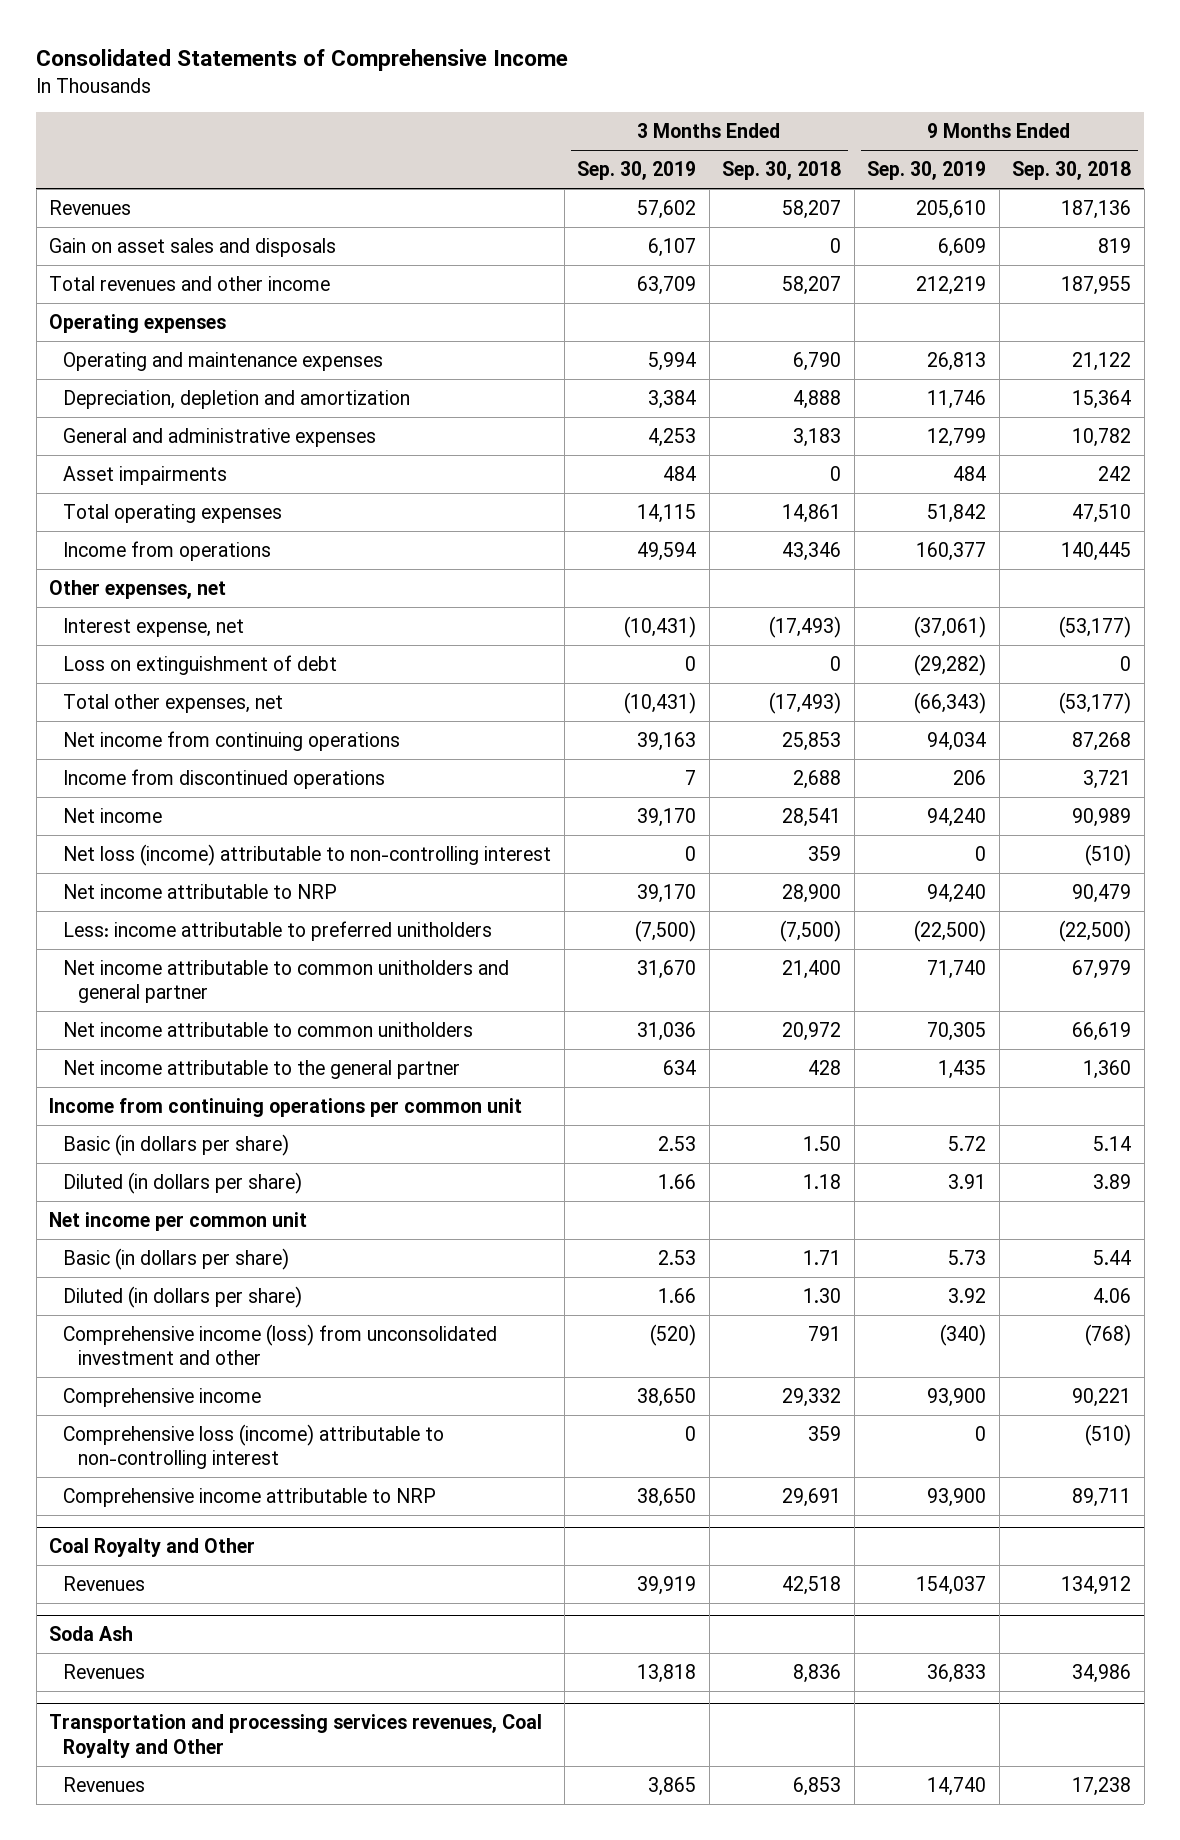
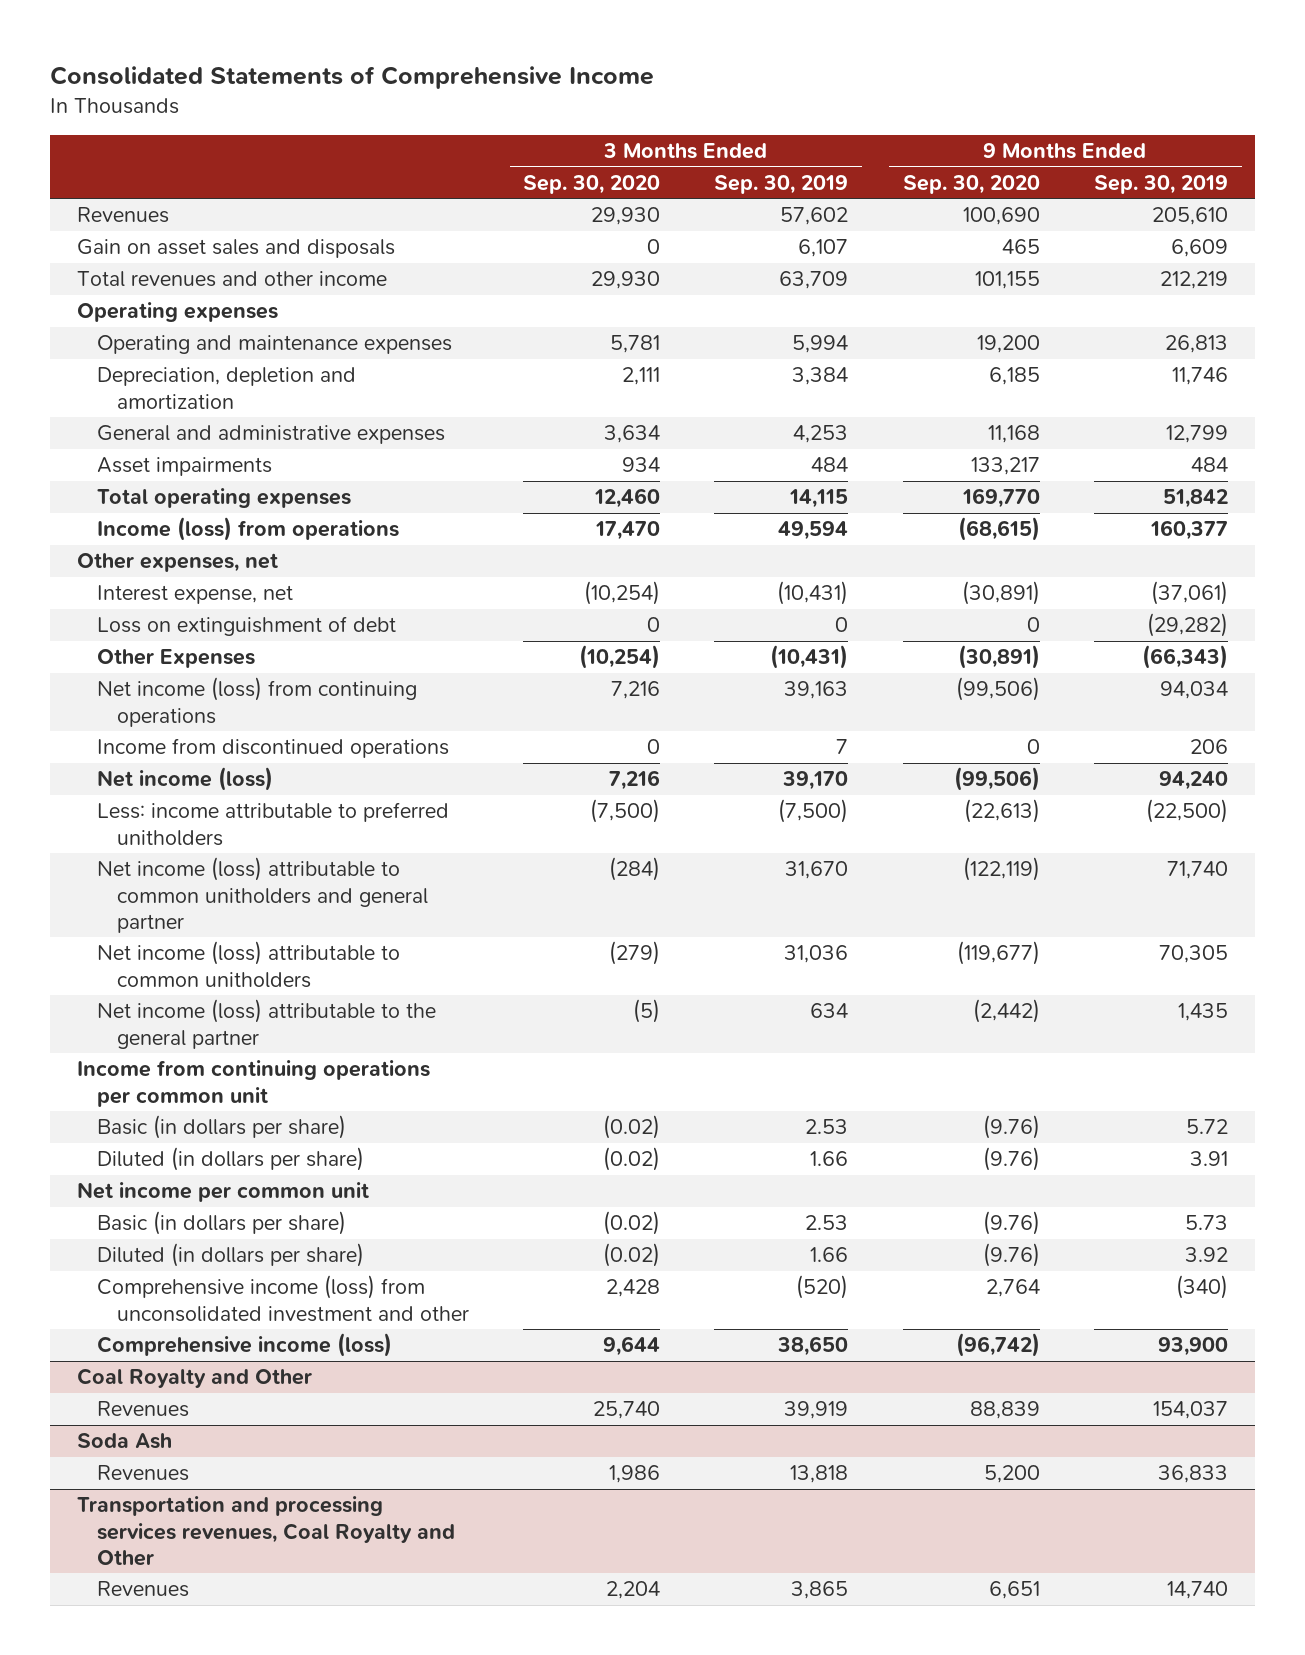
[722,161,842,181] Sep. 30, 2018 -> none
[1012,161,1132,181] Sep. 30, 2018 -> none
none -> [523,174,661,194] Sep. 30, 2020
none -> [902,174,1040,194] Sep. 30, 2020
[63,540,272,561] Income from operations -> [97,517,400,542] Income (loss) from operations
[63,693,284,713] Total other expenses, net -> [97,649,256,669] Other Expenses
[63,730,401,751] Net income from continuing operations -> [97,677,418,727] Net income (loss) from continuing operations
[63,843,552,866] Net loss (income) attributable to non-controlling interest -> none
[63,883,338,899] Net income attributable to NRP -> none
[63,807,163,823] Net income -> [97,767,274,792] Net income (loss)
[63,959,510,1004] Net income attributable to common unitholders and general partner -> [97,857,428,933] Net income (loss) attributable to common unitholders and general partner
[63,1021,474,1037] Net income attributable to common unitholders -> [97,941,401,988] Net income (loss) attributable to common unitholders
[63,1059,461,1079] Net income attributable to the general partner -> [97,999,437,1049] Net income (loss) attributable to the general partner
[63,1423,445,1470] Comprehensive loss (income) attributable to non-controlling interest -> none
[63,1487,437,1507] Comprehensive income attributable to NRP -> none
[63,1387,262,1407] Comprehensive income -> [97,1333,393,1358] Comprehensive income (loss)

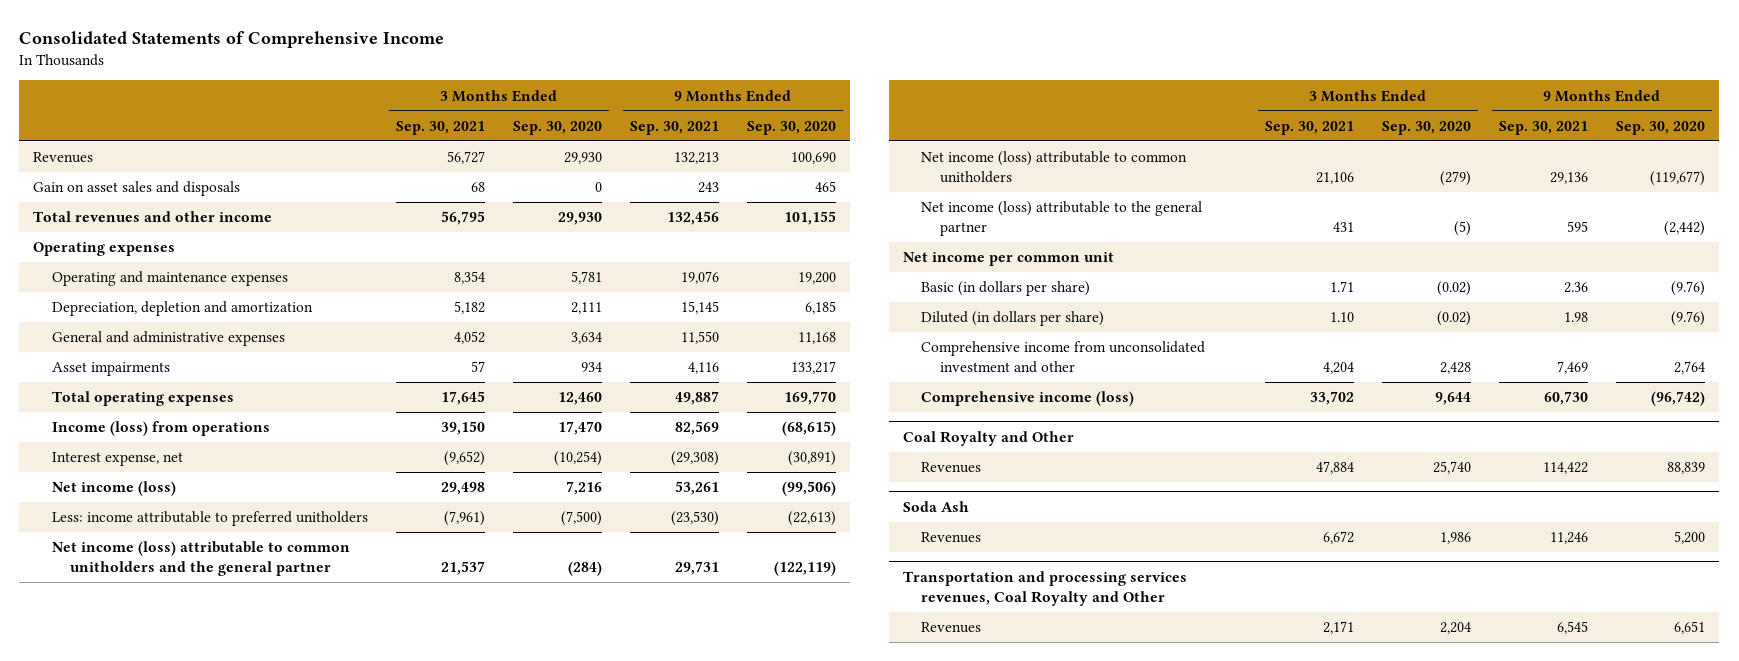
[714,174,849,194] Sep. 30, 2019 -> none
[1094,174,1229,194] Sep. 30, 2019 -> none
none -> [395,120,485,135] Sep. 30, 2021
none -> [629,120,719,135] Sep. 30, 2021
[77,553,279,573] Other expenses, net -> none
[97,616,397,637] Loss on extinguishment of debt -> none
[97,649,256,669] Other Expenses -> none
[97,677,418,727] Net income (loss) from continuing operations -> none
[97,738,450,759] Income from discontinued operations -> none
[97,857,428,933] Net income (loss) attributable to common unitholders and general partner -> [51,541,350,577] Net income (loss) attributable to common unitholders and the general partner
[77,1060,431,1107] Income from continuing operations per common unit -> none
[97,1115,347,1140] Basic (in dollars per share) -> none
[97,1147,365,1172] Diluted (in dollars per share) -> none
[97,1275,469,1322] Comprehensive income (loss) from unconsolidated investment and other -> [921,341,1206,374] Comprehensive income from unconsolidated investment and other

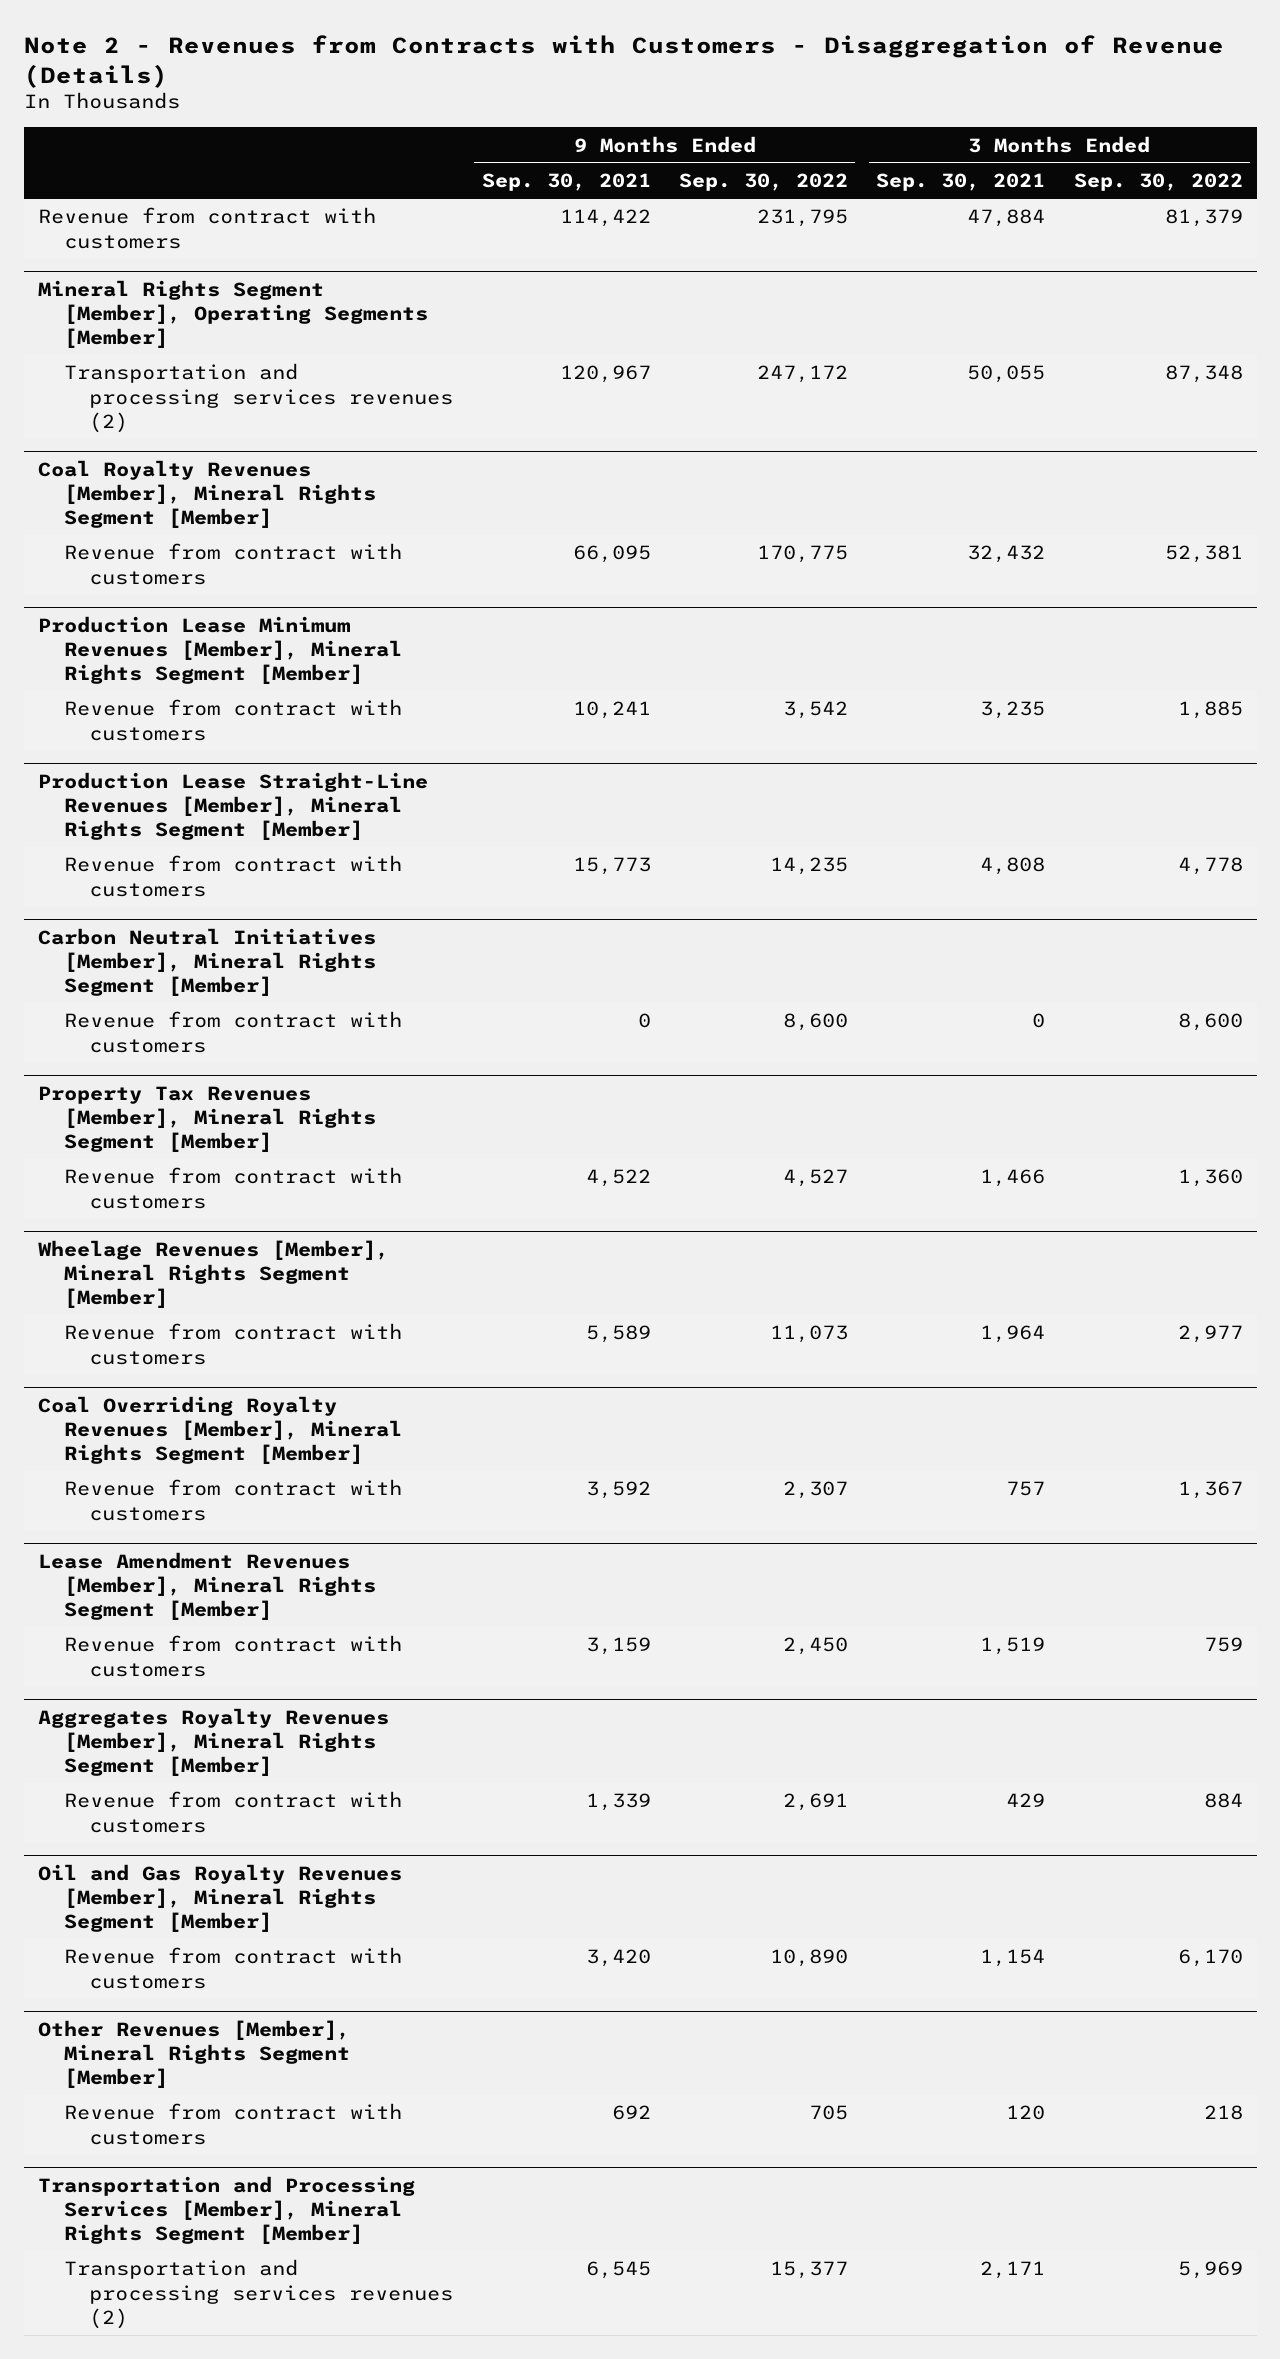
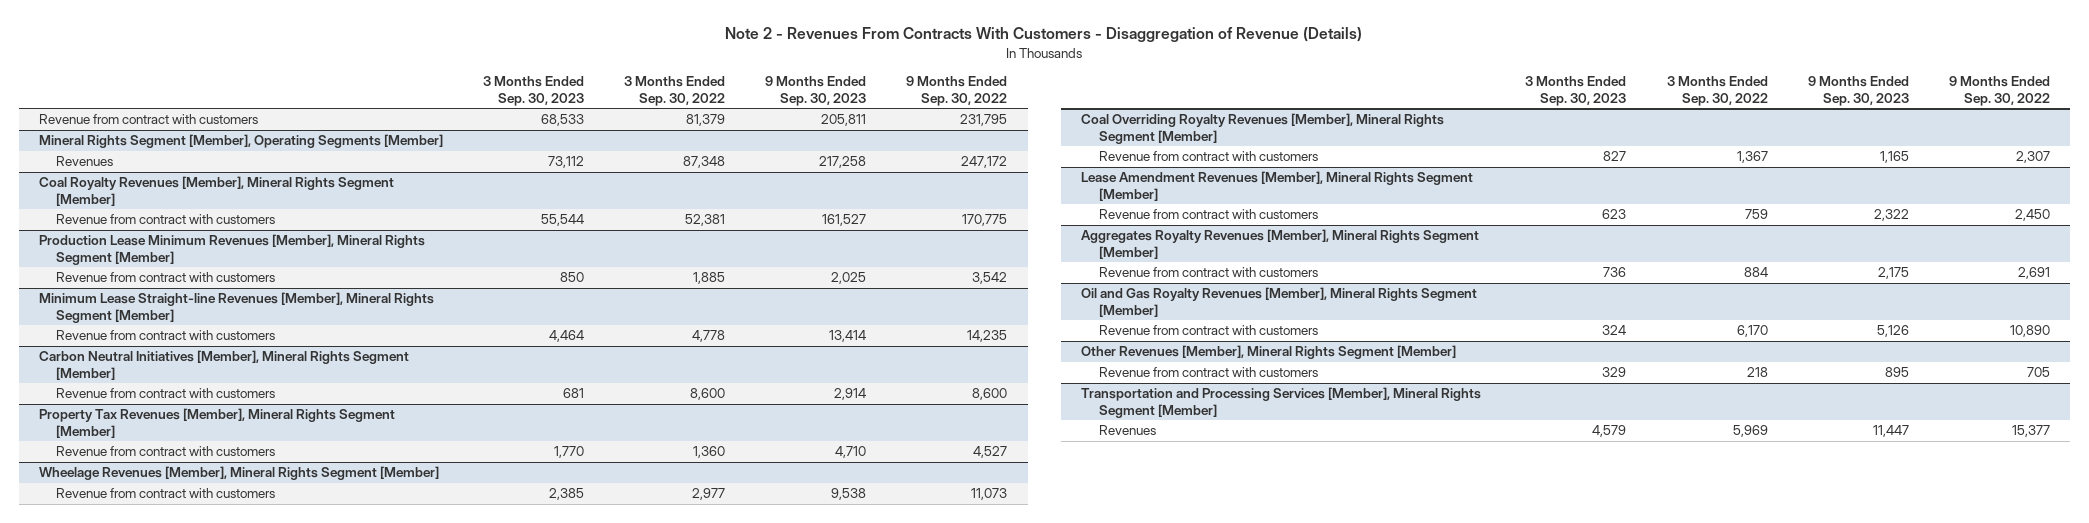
[23,35,1224,88] Note 2 - Revenues from Contracts with Customers - Disaggregation of Revenue (Details) -> [725,27,1363,43] Note 2 - Revenues From Contracts With Customers - Disaggregation of Revenue (Details)
[481,173,651,192] Sep. 30, 2021 -> none
[876,173,1046,192] Sep. 30, 2021 -> none
none -> [482,76,584,106] 3 Months Ended Sep. 30, 2023
none -> [765,76,867,106] 9 Months Ended Sep. 30, 2023
[63,363,454,434] Transportation and processing services revenues (2) -> [56,156,114,167] Revenues
[37,771,428,841] Production Lease Straight-Line Revenues [Member], Mineral Rights Segment [Member] -> [38,292,434,323] Minimum Lease Straight-line Revenues [Member], Mineral Rights Segment [Member]
[63,2259,454,2330] Transportation and processing services revenues (2) -> [1098,425,1156,436] Revenues

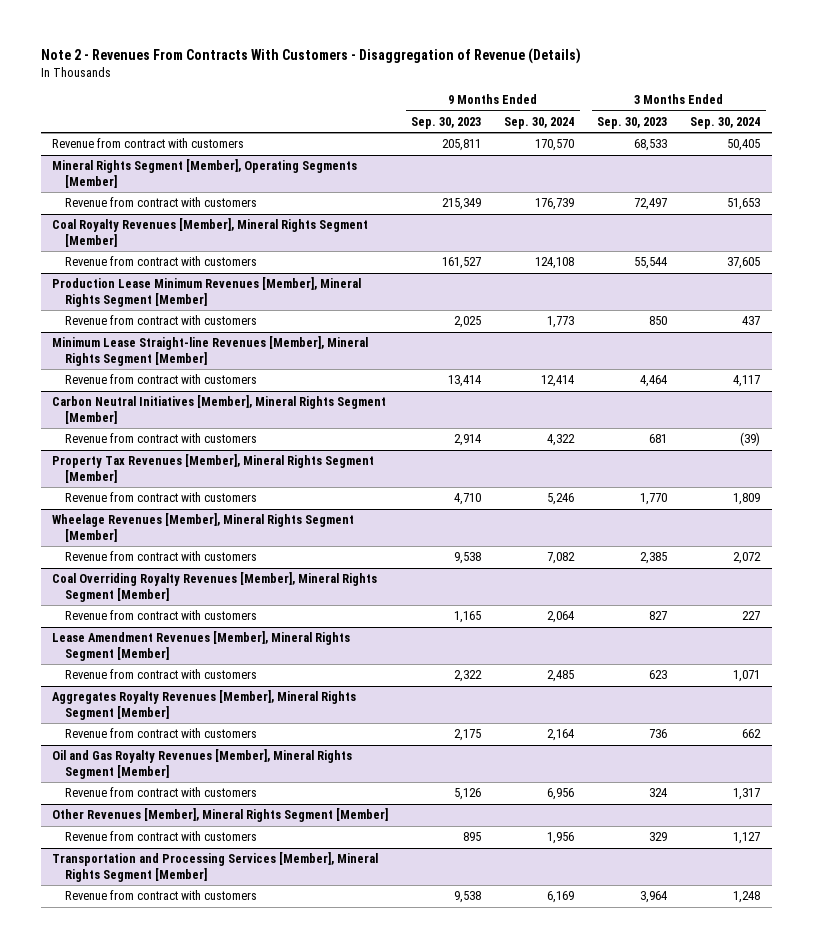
[624,76,726,106] 3 Months Ended Sep. 30, 2022 -> none
[906,76,1008,106] 9 Months Ended Sep. 30, 2022 -> none
none -> [504,116,575,129] Sep. 30, 2024
none -> [690,116,761,129] Sep. 30, 2024
[56,156,114,167] Revenues -> none
none -> [64,197,257,208] Revenue from contract with customers
[1098,425,1156,436] Revenues -> none
none -> [64,890,257,901] Revenue from contract with customers

